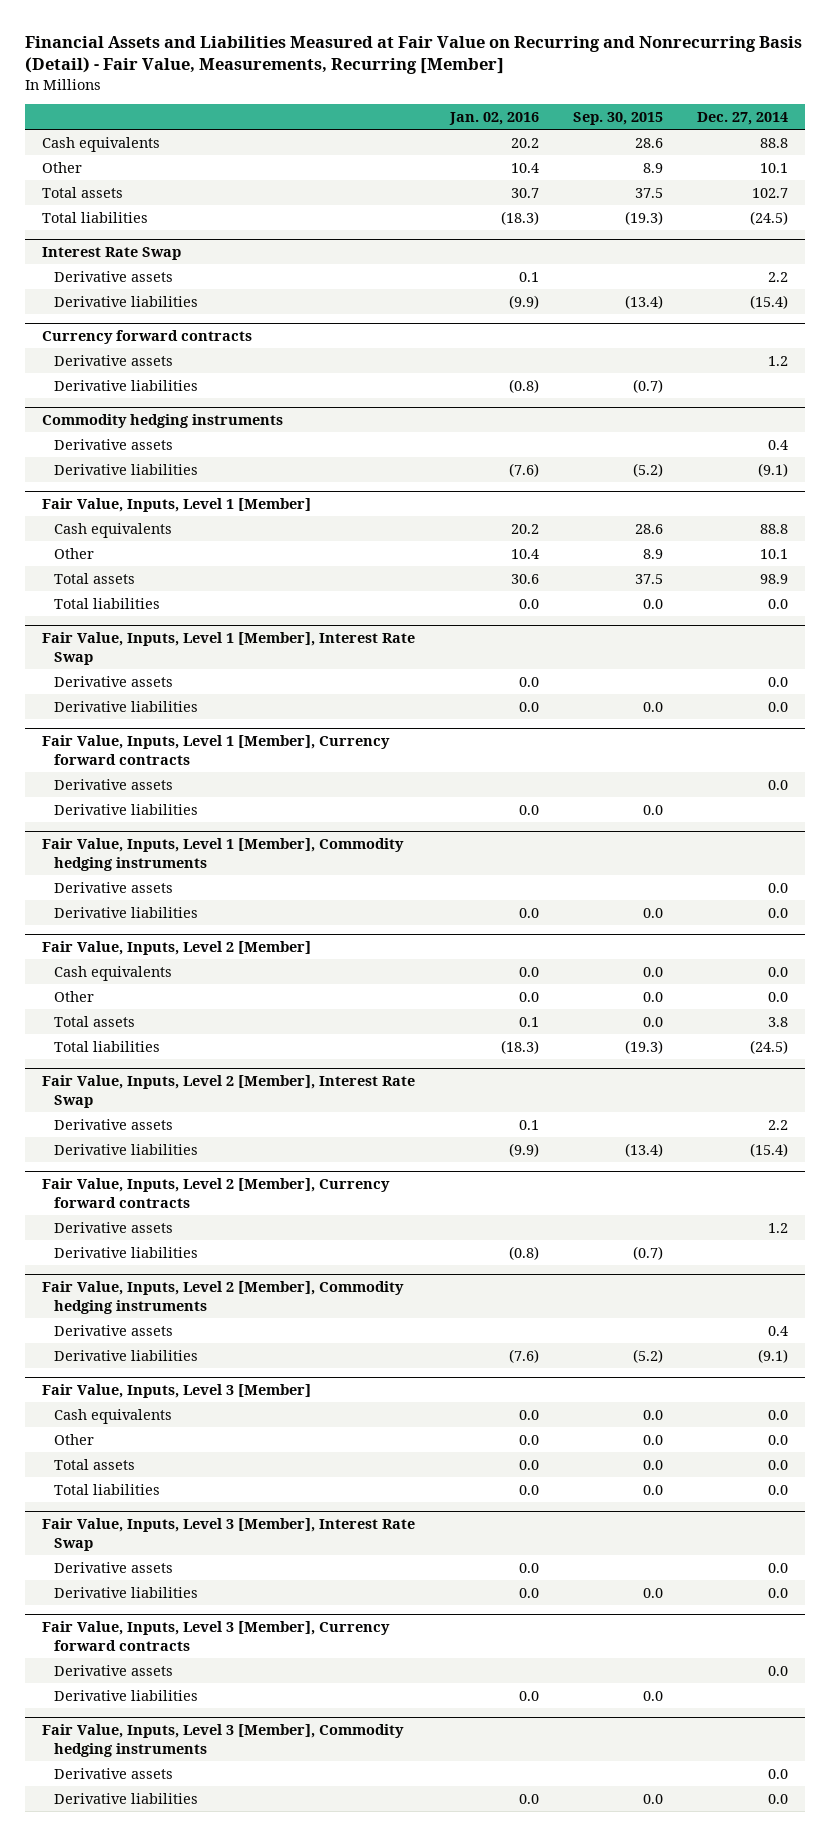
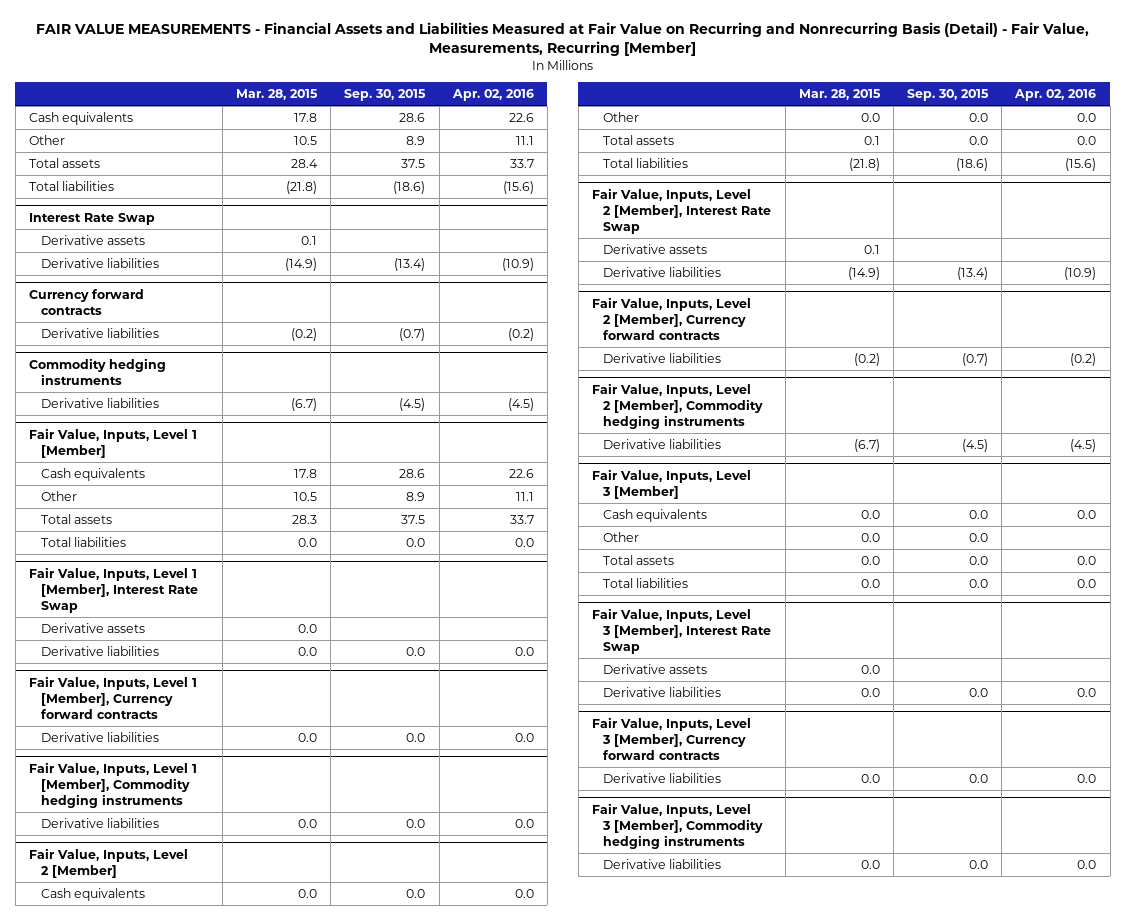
[25,35,803,75] Financial Assets and Liabilities Measured at Fair Value on Recurring and Nonrecurring Basis (Detail) - Fair Value, Measurements, Recurring [Member] -> [35,22,1089,57] FAIR VALUE MEASUREMENTS - Financial Assets and Liabilities Measured at Fair Value on Recurring and Nonrecurring Basis (Detail) - Fair Value, Measurements, Recurring [Member]
[448,111,539,125] Jan. 02, 2016 -> none
[697,111,789,125] Dec. 27, 2014 -> none
none -> [235,89,318,101] Mar. 28, 2015
none -> [451,89,534,102] Apr. 02, 2016
[624,210,663,225] (19.3) -> [393,180,426,194] (18.6)
[53,354,173,366] Derivative assets -> none
[53,438,173,450] Derivative assets -> none
[632,462,663,477] (5.2) -> [399,397,426,411] (4.5)
[53,778,173,790] Derivative assets -> none
[53,881,173,893] Derivative assets -> none
[624,1039,663,1054] (19.3) -> [956,157,989,171] (18.6)
[53,1221,173,1233] Derivative assets -> none
[53,1324,173,1336] Derivative assets -> none
[632,1348,663,1363] (5.2) -> [962,438,989,452] (4.5)
[53,1664,173,1676] Derivative assets -> none
[53,1767,173,1779] Derivative assets -> none

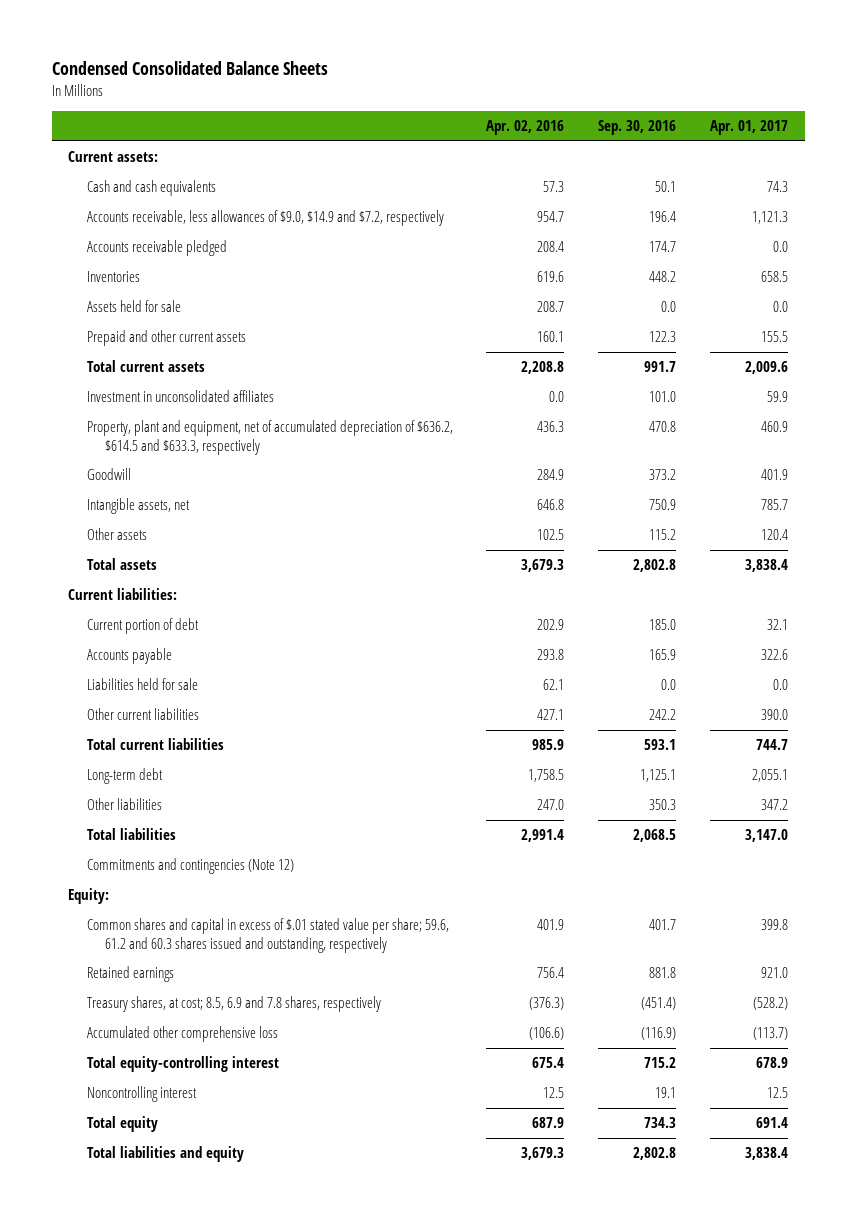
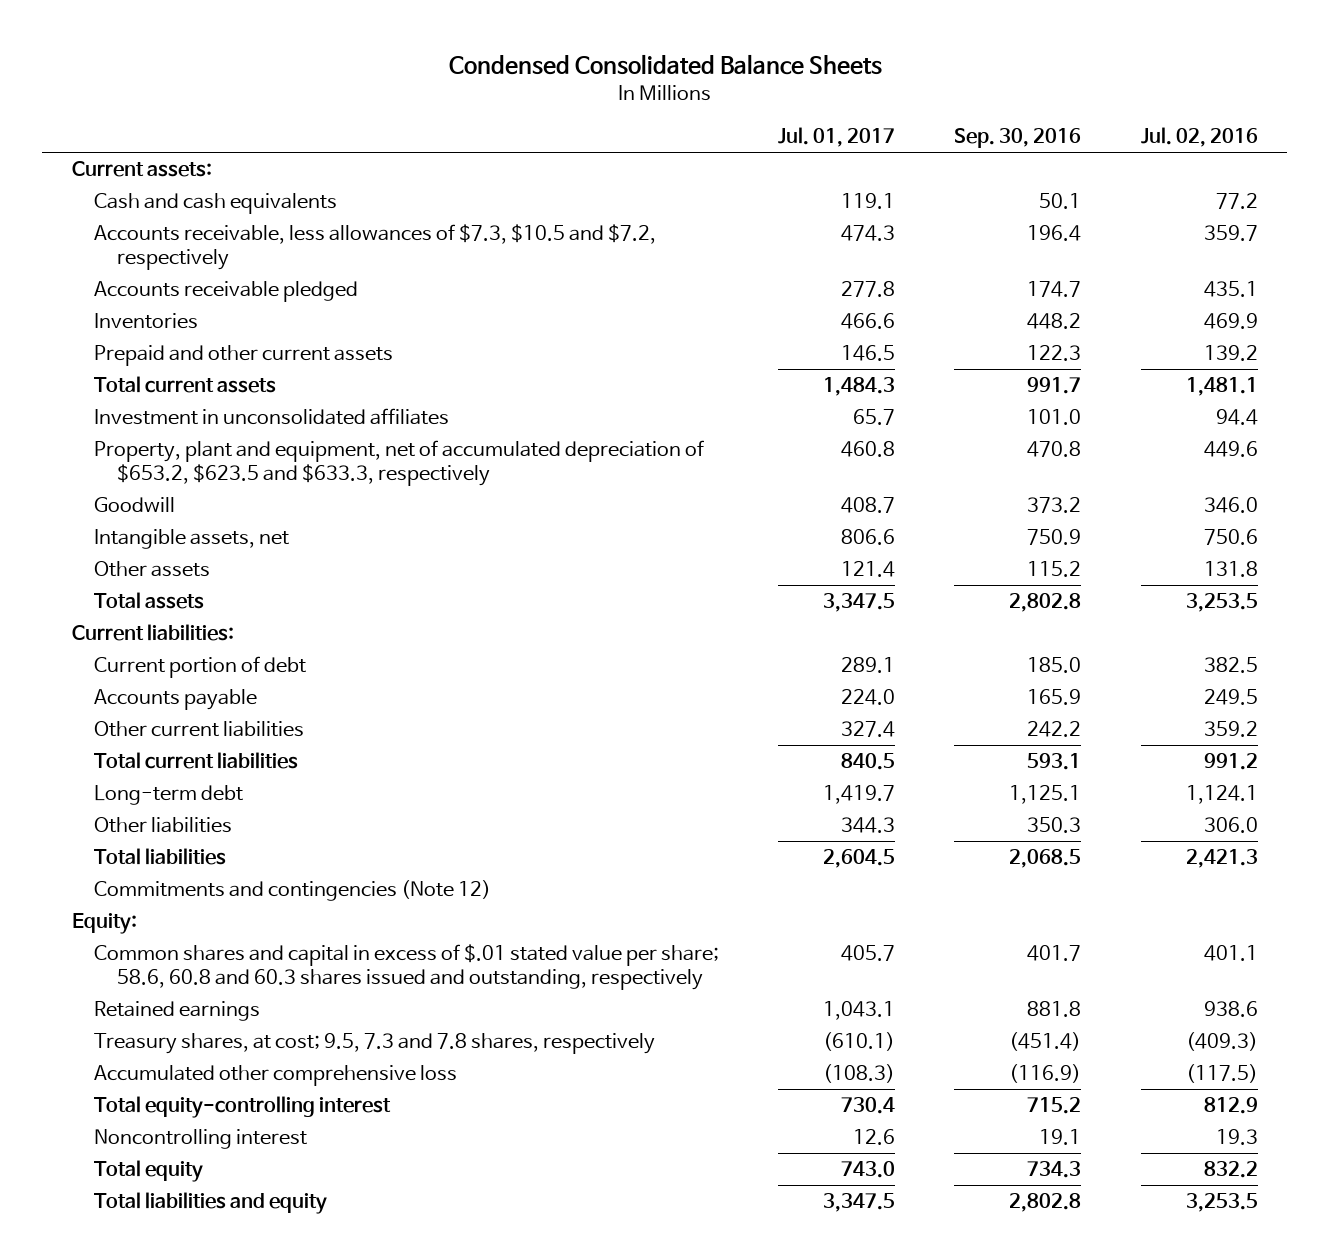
[486,120,565,136] Apr. 02, 2016 -> none
[709,120,788,136] Apr. 01, 2017 -> none
none -> [778,127,896,148] Jul. 01, 2017
none -> [1140,127,1258,148] Jul. 02, 2016
[86,210,444,227] Accounts receivable, less allowances of $9.0, $14.9 and $7.2, respectively -> [94,224,657,270] Accounts receivable, less allowances of $7.3, $10.5 and $7.2, respectively
[86,300,181,313] Assets held for sale -> none
[86,420,453,455] Property, plant and equipment, net of accumulated depreciation of $636.2, $614.5 and $633.3, respectively -> [94,440,705,486] Property, plant and equipment, net of accumulated depreciation of $653.2, $623.5 and $633.3, respectively
[86,678,198,691] Liabilities held for sale -> none
[86,918,449,953] Common shares and capital in excess of $.01 stated value per share; 59.6, 61.2 and 60.3 shares issued and outstanding, respectively -> [94,944,720,990] Common shares and capital in excess of $.01 stated value per share; 58.6, 60.8 and 60.3 shares issued and outstanding, respectively
[86,996,381,1013] Treasury shares, at cost; 8.5, 6.9 and 7.8 shares, respectively -> [94,1033,656,1055] Treasury shares, at cost; 9.5, 7.3 and 7.8 shares, respectively

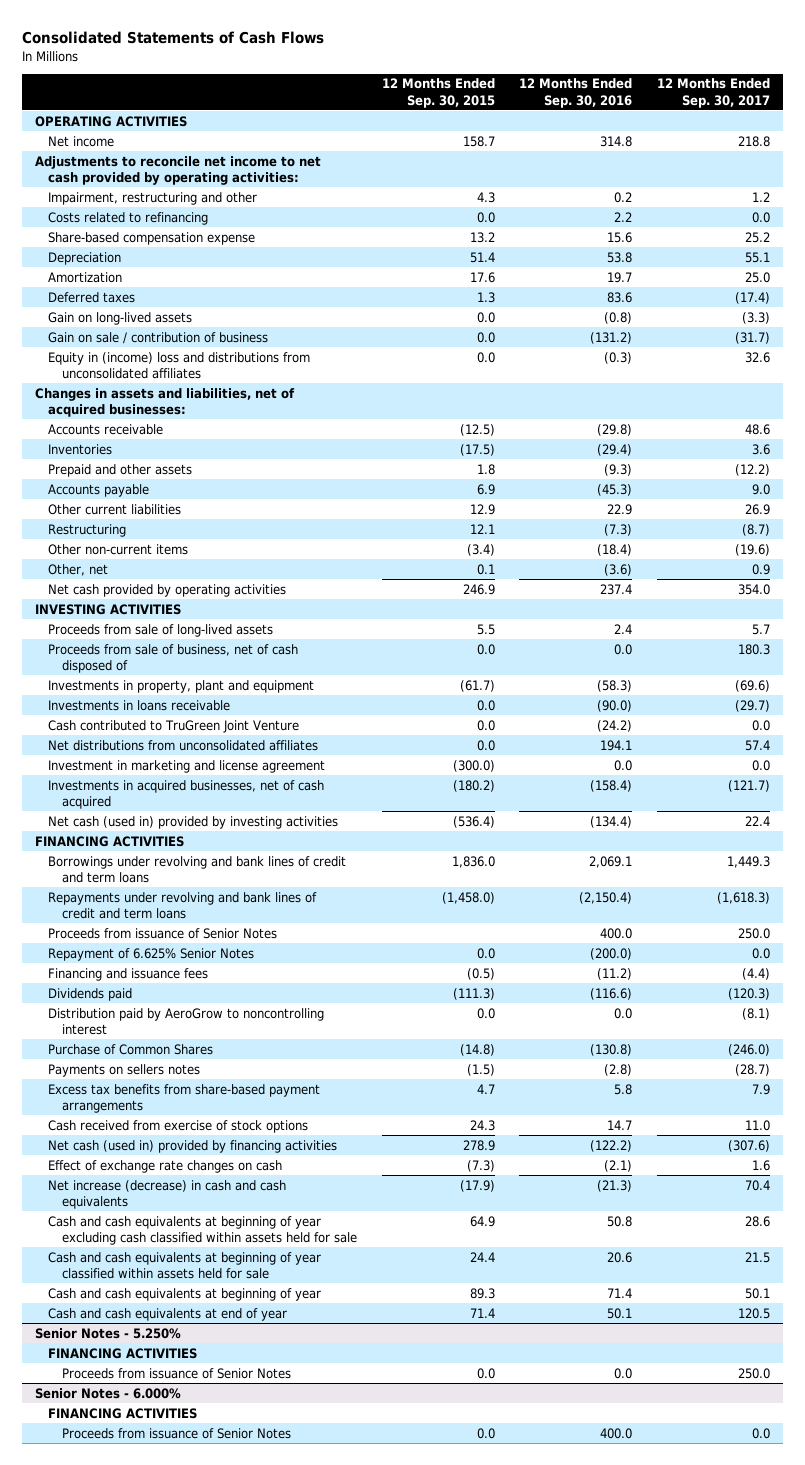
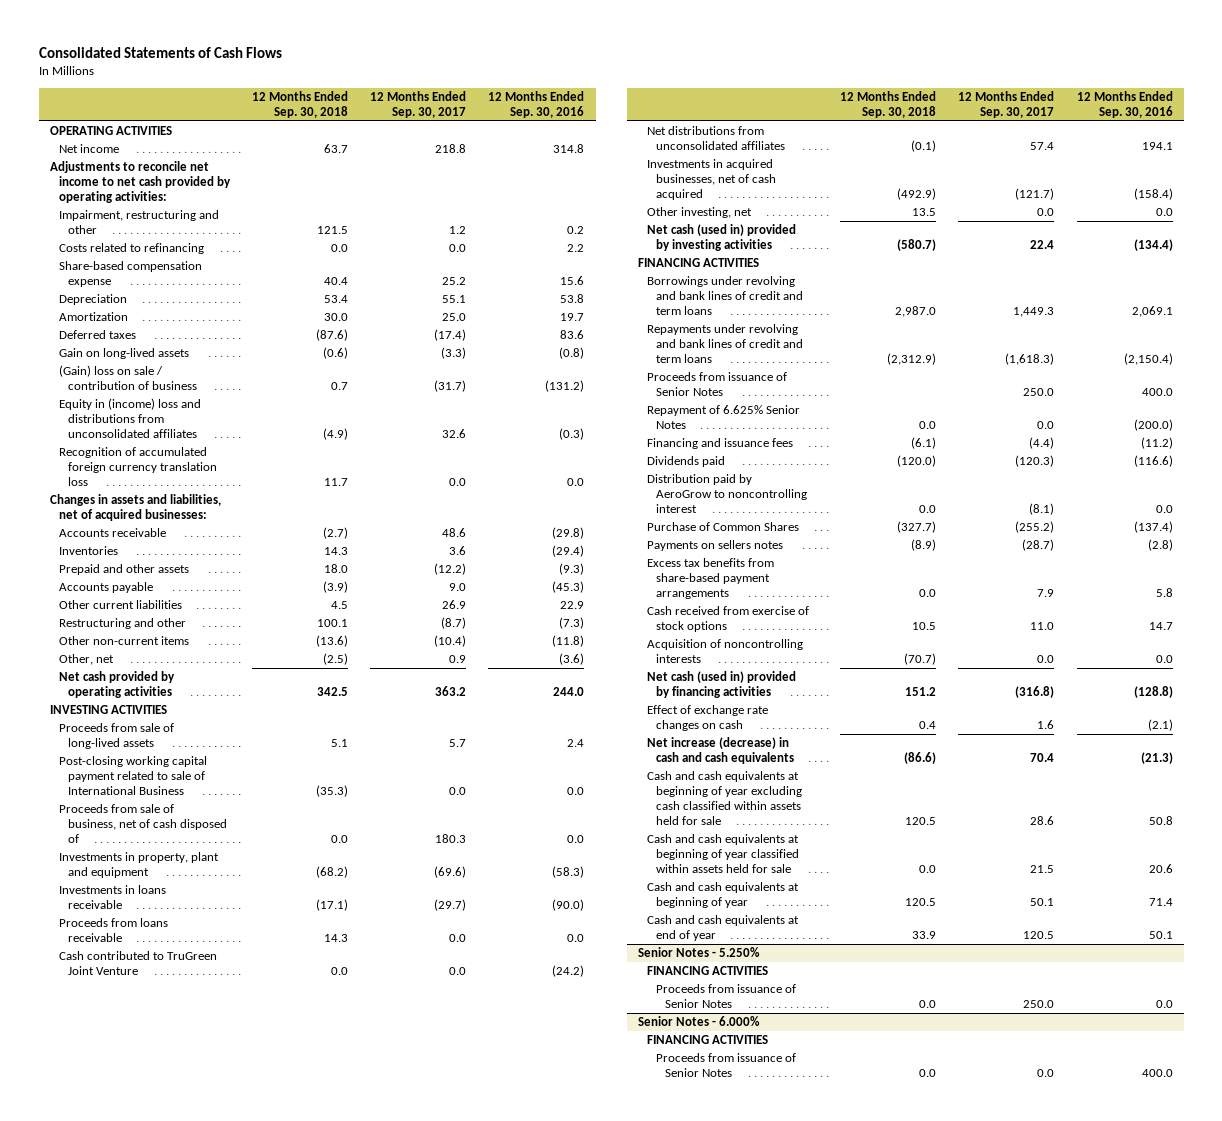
[381,78,495,108] 12 Months Ended Sep. 30, 2015 -> none
none -> [251,90,348,118] 12 Months Ended Sep. 30, 2018
[48,331,269,344] Gain on sale / contribution of business -> [58,365,197,390] (Gain) loss on sale / contribution of business
none -> [58,447,217,486] Recognition of accumulated foreign currency translation loss
[48,523,127,537] Restructuring -> [58,618,186,630] Restructuring and other
[597,543,633,556] (18.4) -> [552,635,585,648] (11.8)
[735,543,771,556] (19.6) -> [434,635,467,648] (10.4)
[600,583,633,595] 237.4 -> [553,686,585,696] 244.0
[738,583,771,595] 354.0 -> [435,685,467,696] 363.2
none -> [58,756,207,795] Post-closing working capital payment related to sale of International Business
none -> [58,918,168,942] Proceeds from loans receivable
[48,759,326,773] Investment in marketing and license agreement -> none
none -> [646,207,752,219] Other investing, net
[590,1043,633,1056] (130.8) -> [1133,521,1173,534] (137.4)
[728,1043,771,1056] (246.0) -> [1015,521,1055,534] (255.2)
none -> [646,639,803,663] Acquisition of noncontrolling interests
[590,1139,633,1152] (122.2) -> [1133,685,1173,698] (128.8)
[728,1139,771,1152] (307.6) -> [1015,685,1055,698] (316.8)

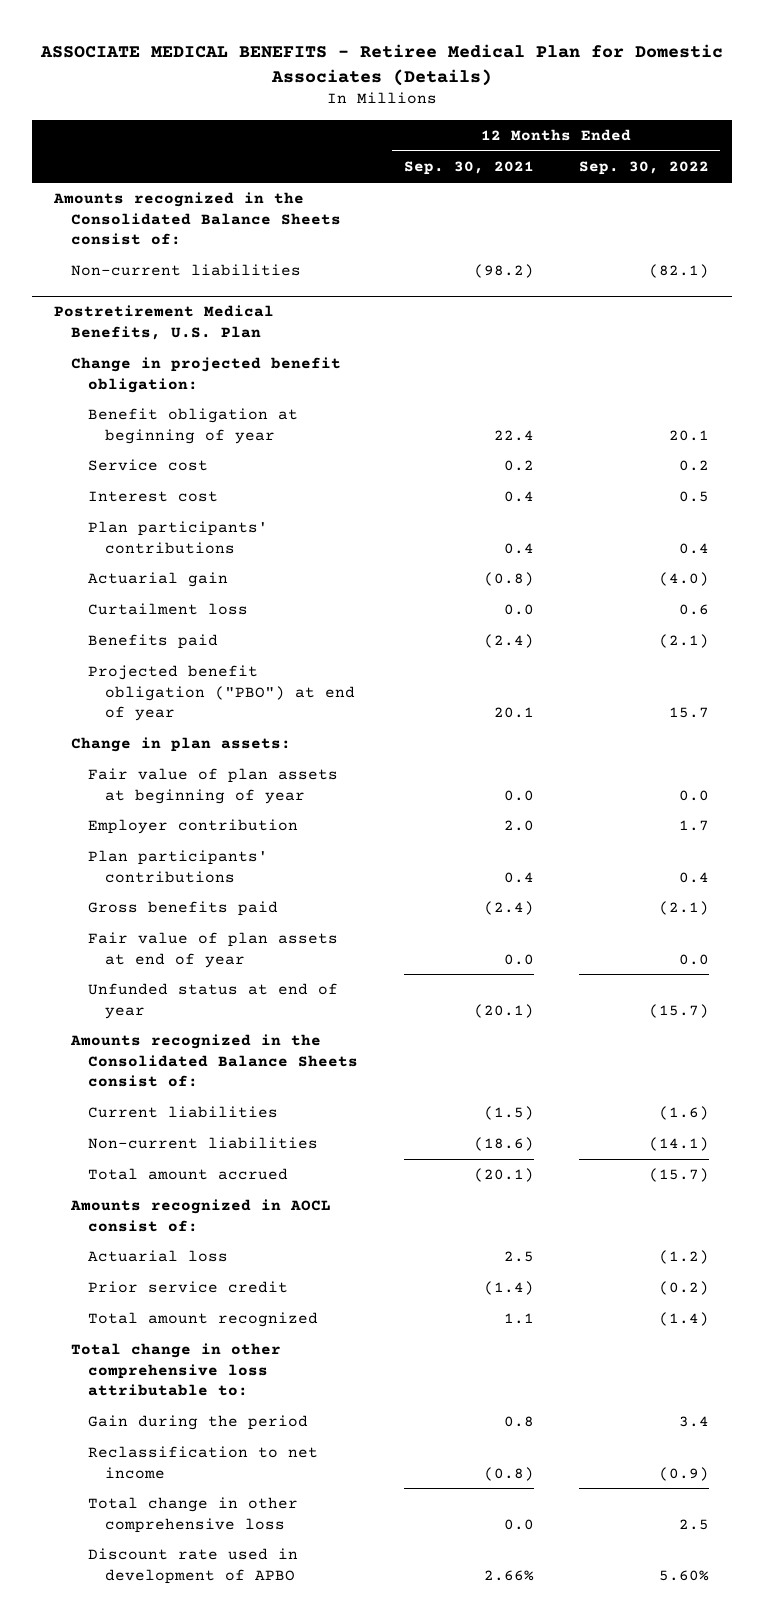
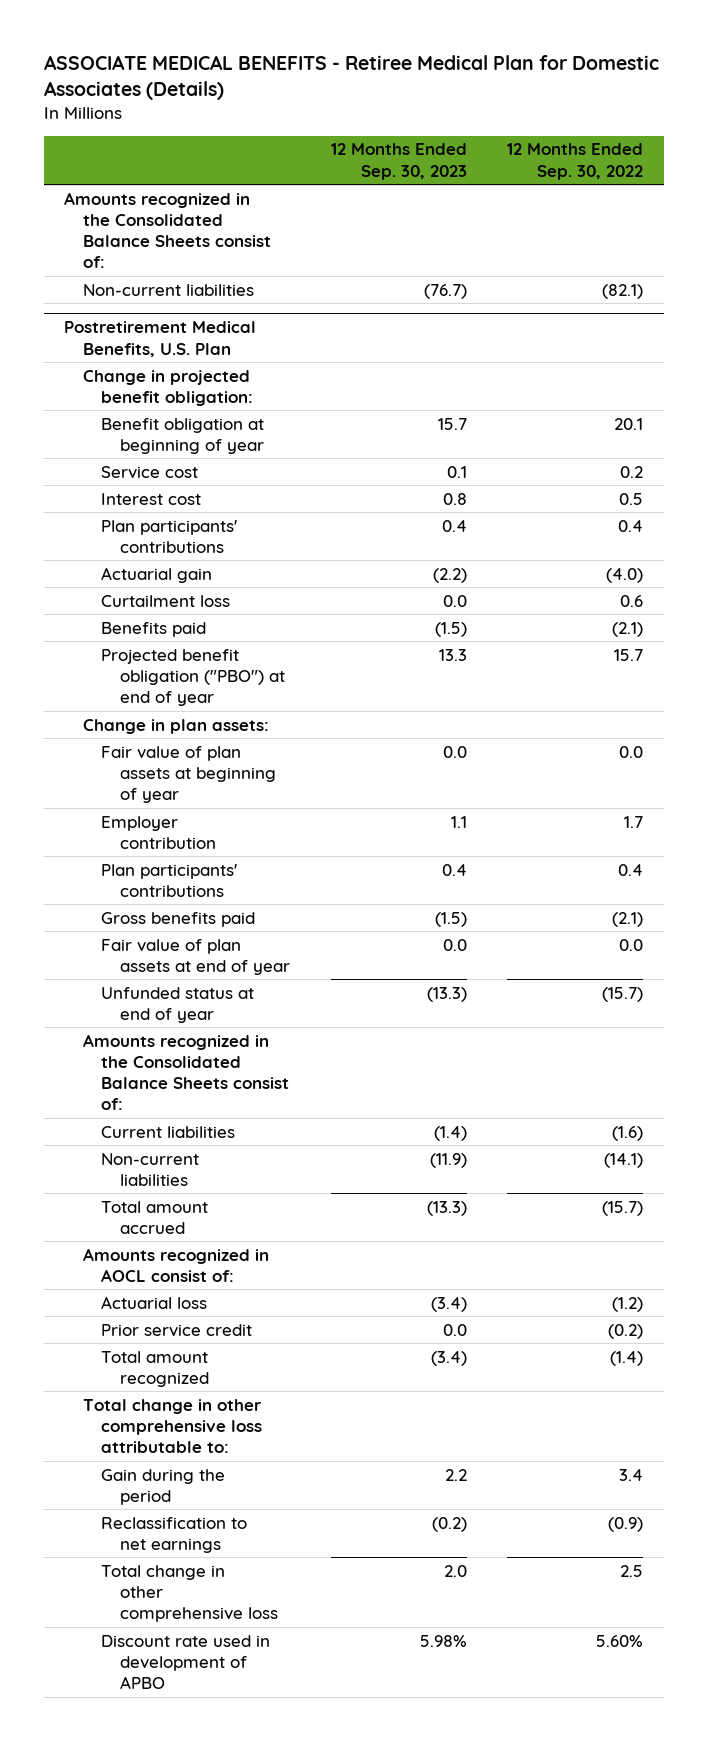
[403,161,534,176] Sep. 30, 2021 -> none
none -> [330,143,467,180] 12 Months Ended Sep. 30, 2023
[88,1446,319,1479] Reclassification to net income -> [101,1516,248,1553] Reclassification to net earnings

